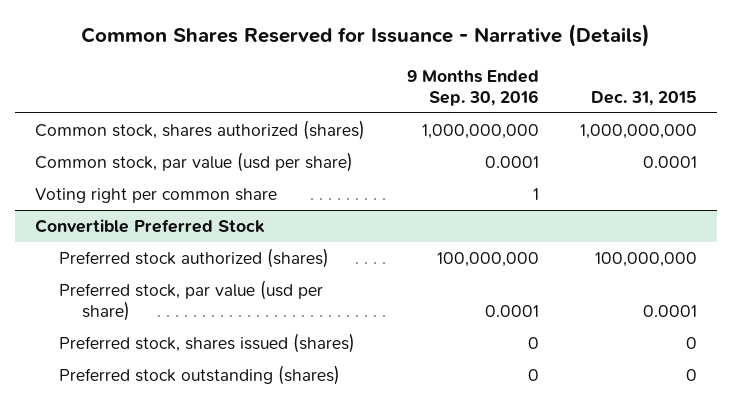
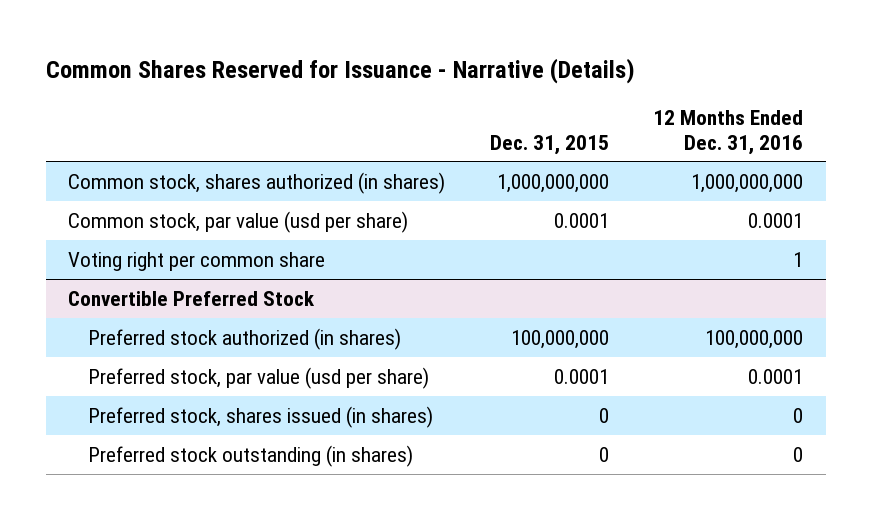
[406,69,539,106] 9 Months Ended Sep. 30, 2016 -> none
none -> [653,110,804,155] 12 Months Ended Dec. 31, 2016
[35,119,366,140] Common stock, shares authorized (shares) -> [68,171,446,194] Common stock, shares authorized (in shares)
[58,247,329,268] Preferred stock authorized (shares) -> [88,327,402,350] Preferred stock authorized (in shares)
[58,332,355,353] Preferred stock, shares issued (shares) -> [88,405,434,428] Preferred stock, shares issued (in shares)
[58,364,340,385] Preferred stock outstanding (shares) -> [88,444,414,467] Preferred stock outstanding (in shares)

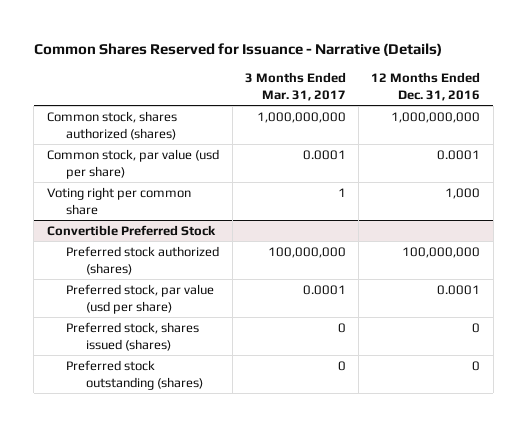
[489,134,609,155] Dec. 31, 2015 -> none
none -> [244,71,346,101] 3 Months Ended Mar. 31, 2017
[68,171,446,194] Common stock, shares authorized (in shares) -> [46,110,177,140] Common stock, shares authorized (shares)
[793,251,804,267] 1 -> [445,187,481,199] 1,000
[88,327,402,350] Preferred stock authorized (in shares) -> [66,245,220,275] Preferred stock authorized (shares)
[88,405,434,428] Preferred stock, shares issued (in shares) -> [66,321,200,351] Preferred stock, shares issued (shares)
[88,444,414,467] Preferred stock outstanding (in shares) -> [66,359,204,390] Preferred stock outstanding (shares)

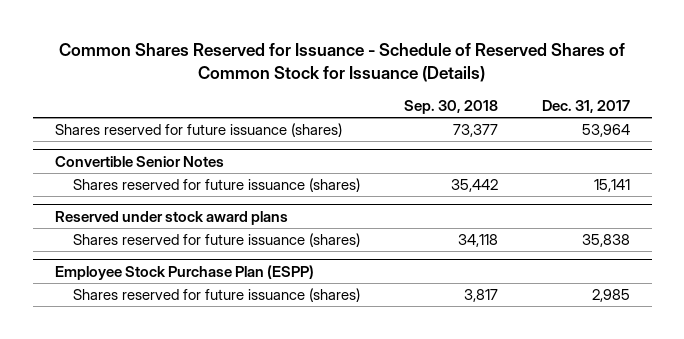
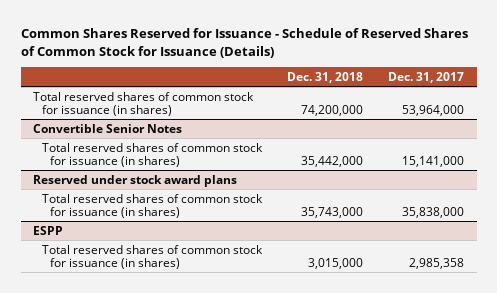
[404,100,499,115] Sep. 30, 2018 -> none
none -> [286,71,363,83] Dec. 31, 2018
[54,123,342,138] Shares reserved for future issuance (shares) -> [33,91,255,116] Total reserved shares of common stock for issuance (in shares)
[581,124,630,138] 53,964 -> [402,104,465,116] 53,964,000
[73,178,361,193] Shares reserved for future issuance (shares) -> [41,142,263,167] Total reserved shares of common stock for issuance (in shares)
[593,179,630,193] 15,141 -> [402,155,465,167] 15,141,000
[73,233,361,248] Shares reserved for future issuance (shares) -> [41,193,263,218] Total reserved shares of common stock for issuance (in shares)
[581,234,630,248] 35,838 -> [402,206,465,218] 35,838,000
[54,264,314,280] Employee Stock Purchase Plan (ESPP) -> [33,225,64,235] ESPP
[73,288,361,303] Shares reserved for future issuance (shares) -> [41,244,263,269] Total reserved shares of common stock for issuance (in shares)
[591,289,630,303] 2,985 -> [409,257,465,269] 2,985,358

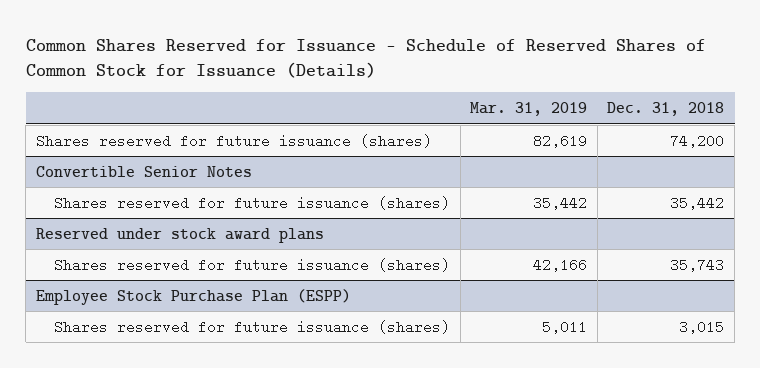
[388,71,465,83] Dec. 31, 2017 -> none
none -> [470,101,588,116] Mar. 31, 2019
[33,91,255,116] Total reserved shares of common stock for issuance (in shares) -> [35,133,432,148] Shares reserved for future issuance (shares)
[300,104,363,116] 74,200,000 -> [670,133,725,148] 74,200
[41,142,263,167] Total reserved shares of common stock for issuance (in shares) -> [54,195,451,210] Shares reserved for future issuance (shares)
[300,155,363,167] 35,442,000 -> [670,195,725,210] 35,442
[41,193,263,218] Total reserved shares of common stock for issuance (in shares) -> [54,257,451,272] Shares reserved for future issuance (shares)
[300,206,363,218] 35,743,000 -> [670,257,725,272] 35,743
[33,225,64,235] ESPP -> [35,288,351,305] Employee Stock Purchase Plan (ESPP)
[41,244,263,269] Total reserved shares of common stock for issuance (in shares) -> [54,319,451,334] Shares reserved for future issuance (shares)
[307,257,363,269] 3,015,000 -> [679,319,725,334] 3,015

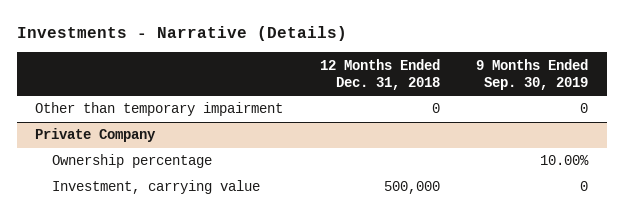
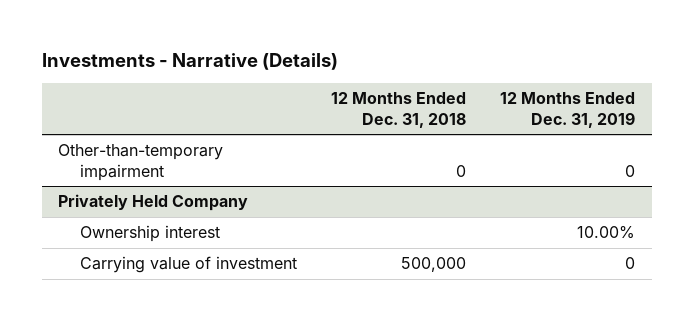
[476,58,589,90] 9 Months Ended Sep. 30, 2019 -> none
none -> [499,92,635,128] 12 Months Ended Dec. 31, 2019
[34,102,283,117] Other than temporary impairment -> [58,144,224,181] Other-than-temporary impairment
[34,128,156,143] Private Company -> [58,194,249,212] Privately Held Company
[51,154,212,169] Ownership percentage -> [80,225,221,243] Ownership interest
[51,180,260,195] Investment, carrying value -> [80,256,298,274] Carrying value of investment

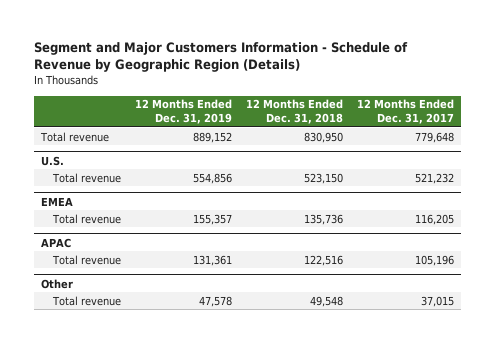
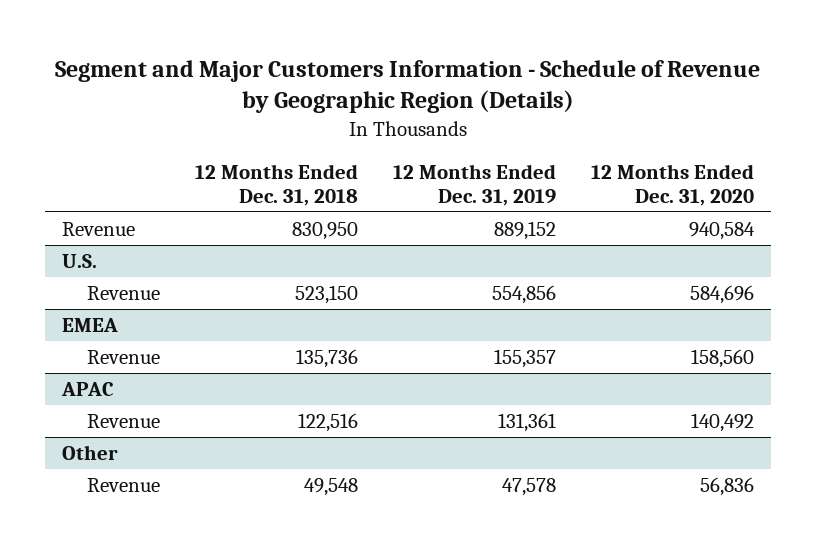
[356,99,454,125] 12 Months Ended Dec. 31, 2017 -> none
none -> [590,163,754,206] 12 Months Ended Dec. 31, 2020
[40,131,110,142] Total revenue -> [62,221,136,236] Revenue
[52,172,122,183] Total revenue -> [87,285,161,300] Revenue
[52,213,122,224] Total revenue -> [87,349,161,364] Revenue
[52,254,122,265] Total revenue -> [87,413,161,428] Revenue
[52,295,122,306] Total revenue -> [87,477,161,492] Revenue

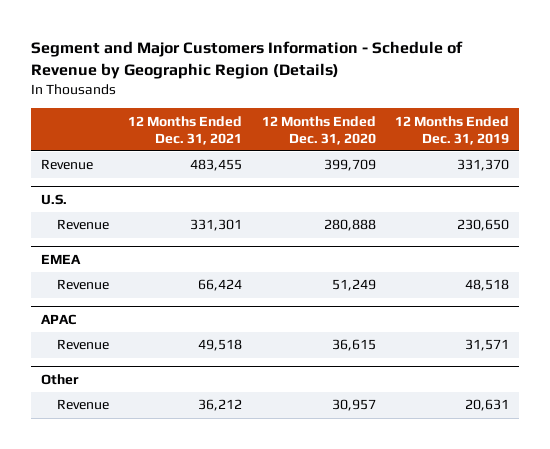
[195,163,359,206] 12 Months Ended Dec. 31, 2018 -> none
none -> [128,115,243,145] 12 Months Ended Dec. 31, 2021
[494,220,557,240] 889,152 -> [456,159,509,172] 331,370
[688,221,755,240] 940,584 -> [323,159,376,172] 399,709
[492,284,557,304] 554,856 -> [456,219,509,232] 230,650
[689,284,754,304] 584,696 -> [323,219,376,232] 280,888
[494,348,557,368] 155,357 -> [464,279,509,292] 48,518
[690,348,754,368] 158,560 -> [331,279,376,292] 51,249
[498,412,557,432] 131,361 -> [464,339,509,352] 31,571
[690,412,754,432] 140,492 -> [331,339,376,352] 36,615
[502,477,557,496] 47,578 -> [464,399,509,412] 20,631
[699,476,754,496] 56,836 -> [331,399,376,412] 30,957

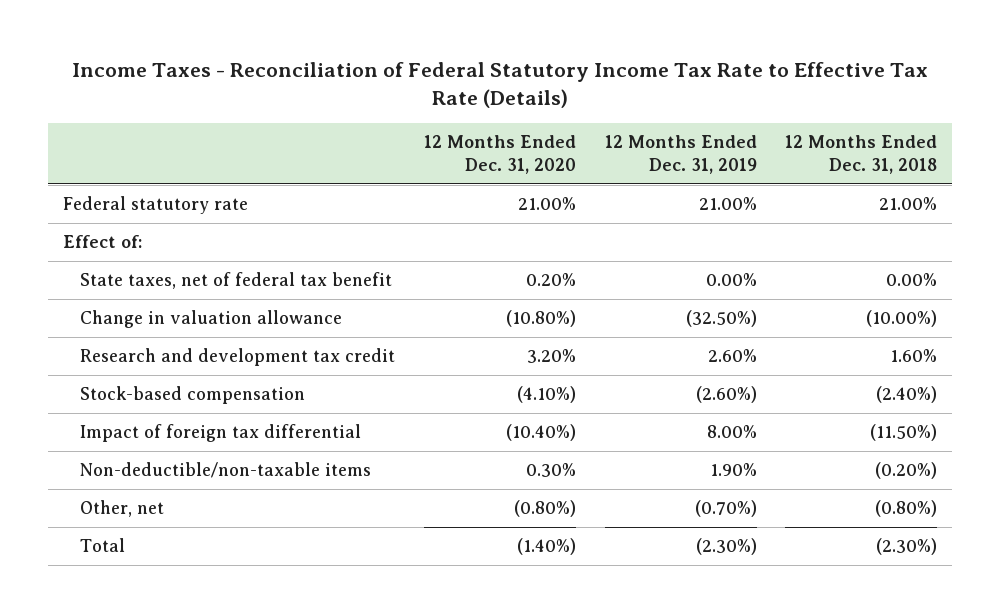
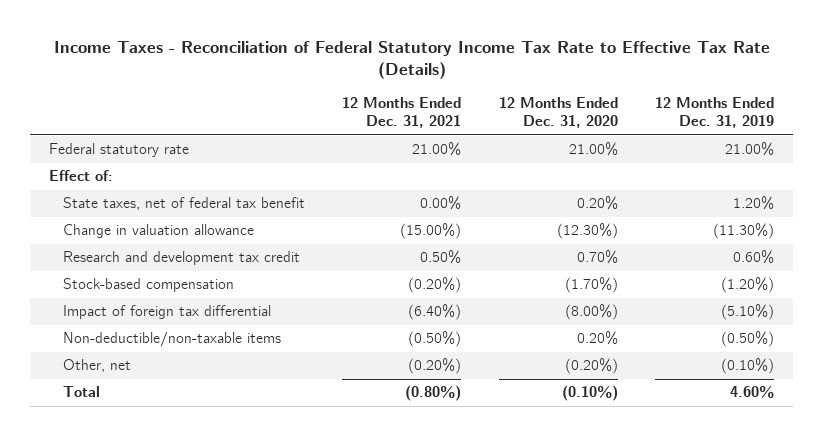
[785,135,938,175] 12 Months Ended Dec. 31, 2018 -> none
none -> [342,96,462,129] 12 Months Ended Dec. 31, 2021
[705,273,757,287] 0.00% -> [733,196,775,211] 1.20%
[505,310,576,328] (10.80%) -> [556,223,618,240] (12.30%)
[685,310,757,328] (32.50%) -> [713,223,775,240] (11.30%)
[526,349,576,364] 3.20% -> [576,250,618,265] 0.70%
[707,349,757,363] 2.60% -> [733,250,775,265] 0.60%
[516,386,576,404] (4.10%) -> [564,277,618,294] (1.70%)
[695,386,757,404] (2.60%) -> [721,277,775,294] (1.20%)
[505,424,576,442] (10.40%) -> [564,304,618,321] (8.00%)
[706,425,757,439] 8.00% -> [721,304,775,321] (5.10%)
[525,463,576,478] 0.30% -> [576,331,618,346] 0.20%
[709,463,757,477] 1.90% -> [721,331,775,348] (0.50%)
[513,500,576,518] (0.80%) -> [564,358,618,375] (0.20%)
[694,500,757,518] (0.70%) -> [721,358,775,375] (0.10%)
[516,538,576,556] (1.40%) -> [561,385,618,402] (0.10%)
[695,538,757,556] (2.30%) -> [730,386,775,399] 4.60%

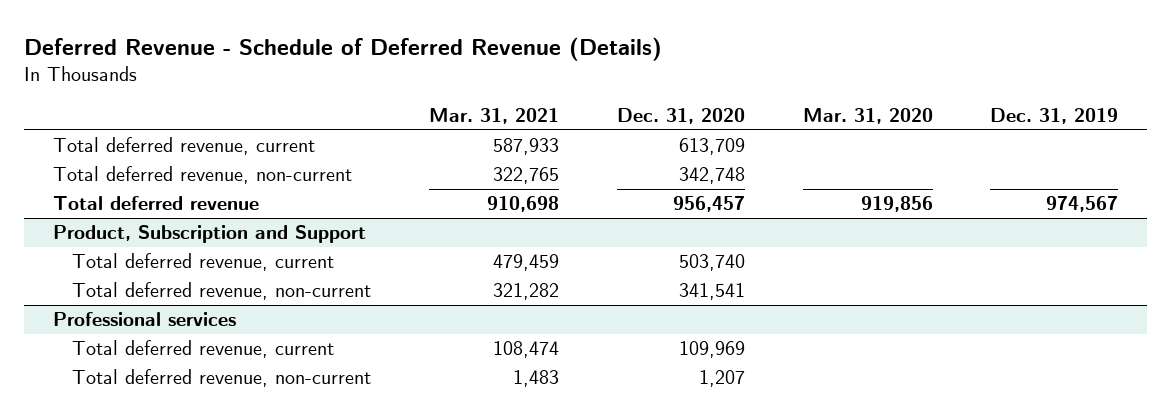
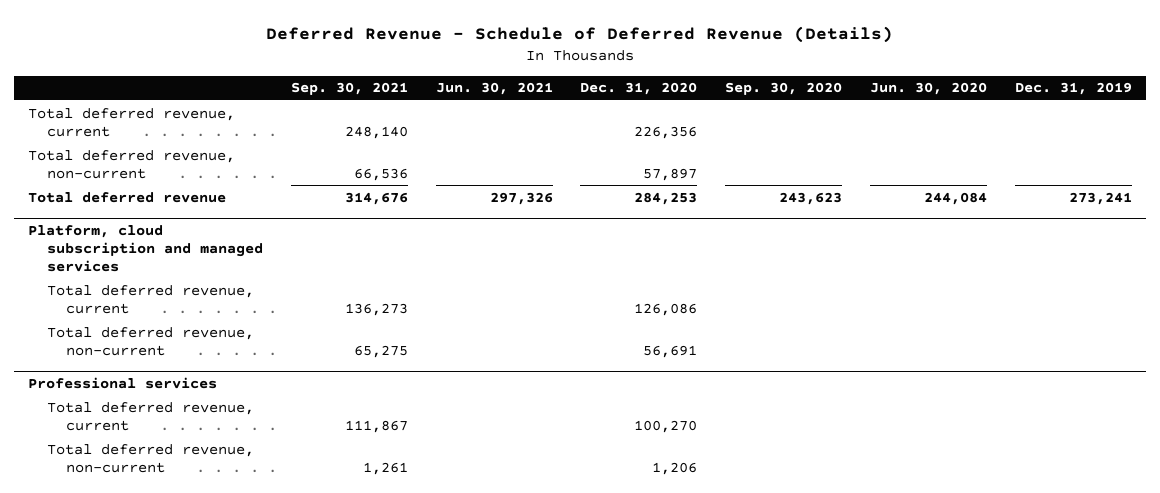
[428,108,559,125] Mar. 31, 2021 -> none
[802,108,933,125] Mar. 31, 2020 -> none
none -> [290,82,408,96] Sep. 30, 2021
none -> [435,82,553,96] Jun. 30, 2021
none -> [725,82,843,96] Sep. 30, 2020
none -> [870,82,988,96] Jun. 30, 2020
[52,225,366,244] Product, Subscription and Support -> none
[678,138,745,156] 613,709 -> [634,125,698,139] 226,356
[678,167,745,185] 342,748 -> [643,167,698,181] 57,897
[672,196,745,213] 956,457 -> [634,191,698,205] 284,253
[1046,196,1119,213] 974,567 -> [1068,191,1132,205] 273,241
none -> [28,224,263,272] Platform, cloud subscription and managed services
[678,254,745,272] 503,740 -> [634,302,698,316] 126,086
[678,283,745,301] 341,541 -> [643,344,698,358] 56,691
[678,341,745,359] 109,969 -> [634,419,698,433] 100,270
[698,370,745,388] 1,207 -> [652,461,698,475] 1,206

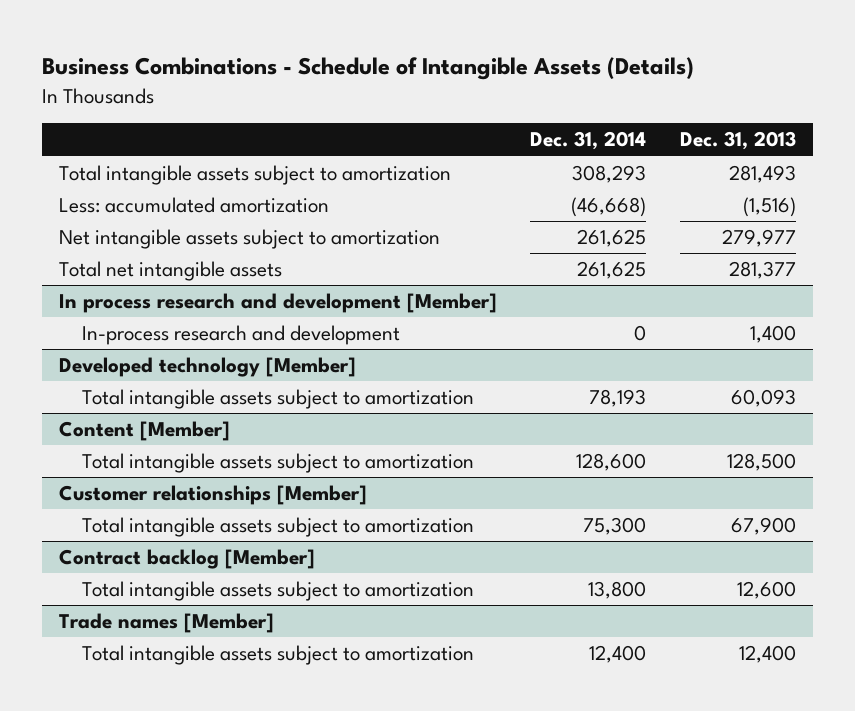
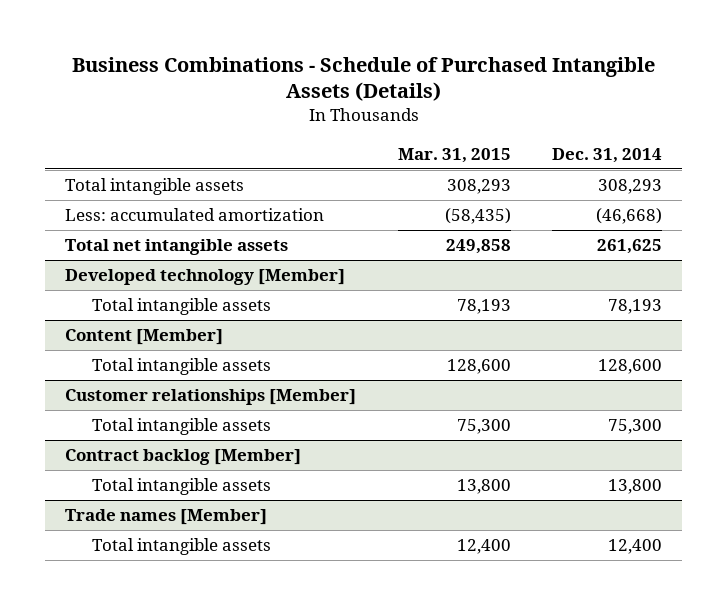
[41,57,694,81] Business Combinations - Schedule of Intangible Assets (Details) -> [71,56,655,102] Business Combinations - Schedule of Purchased Intangible Assets (Details)
[680,131,797,151] Dec. 31, 2013 -> none
none -> [397,147,511,163] Mar. 31, 2015
[58,165,451,186] Total intangible assets subject to amortization -> [65,178,245,196] Total intangible assets
[58,229,440,250] Net intangible assets subject to amortization -> none
[58,293,497,314] In process research and development [Member] -> none
[81,325,400,346] In-process research and development -> none
[81,389,474,410] Total intangible assets subject to amortization -> [92,298,272,316] Total intangible assets
[81,453,474,474] Total intangible assets subject to amortization -> [92,358,272,376] Total intangible assets
[81,517,474,538] Total intangible assets subject to amortization -> [92,418,272,436] Total intangible assets
[81,581,474,602] Total intangible assets subject to amortization -> [92,478,272,496] Total intangible assets
[81,645,474,666] Total intangible assets subject to amortization -> [92,538,272,556] Total intangible assets

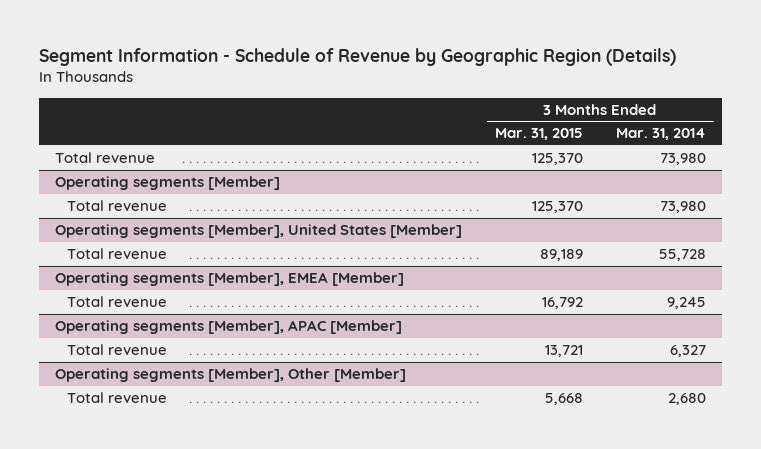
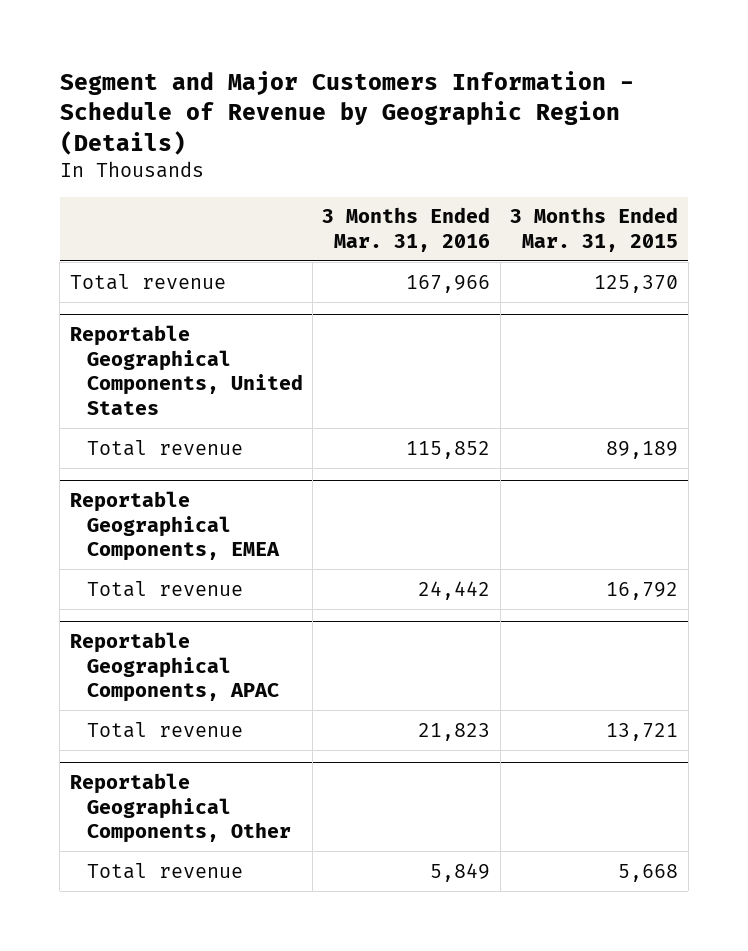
[38,48,676,67] Segment Information - Schedule of Revenue by Geographic Region (Details) -> [59,71,634,155] Segment and Major Customers Information - Schedule of Revenue by Geographic Region (Details)
[615,128,706,141] Mar. 31, 2014 -> none
none -> [322,207,491,252] 3 Months Ended Mar. 31, 2016
[55,176,281,191] Operating segments [Member] -> none
[67,200,168,212] Total revenue -> none
[55,224,463,239] Operating segments [Member], United States [Member] -> none
none -> [69,324,303,415] Reportable Geographical Components, United States
[55,272,405,287] Operating segments [Member], EMEA [Member] -> none
none -> [69,490,280,562] Reportable Geographical Components, EMEA
[55,320,403,335] Operating segments [Member], APAC [Member] -> none
none -> [69,631,279,703] Reportable Geographical Components, APAC
[55,368,407,383] Operating segments [Member], Other [Member] -> none
none -> [69,772,291,844] Reportable Geographical Components, Other

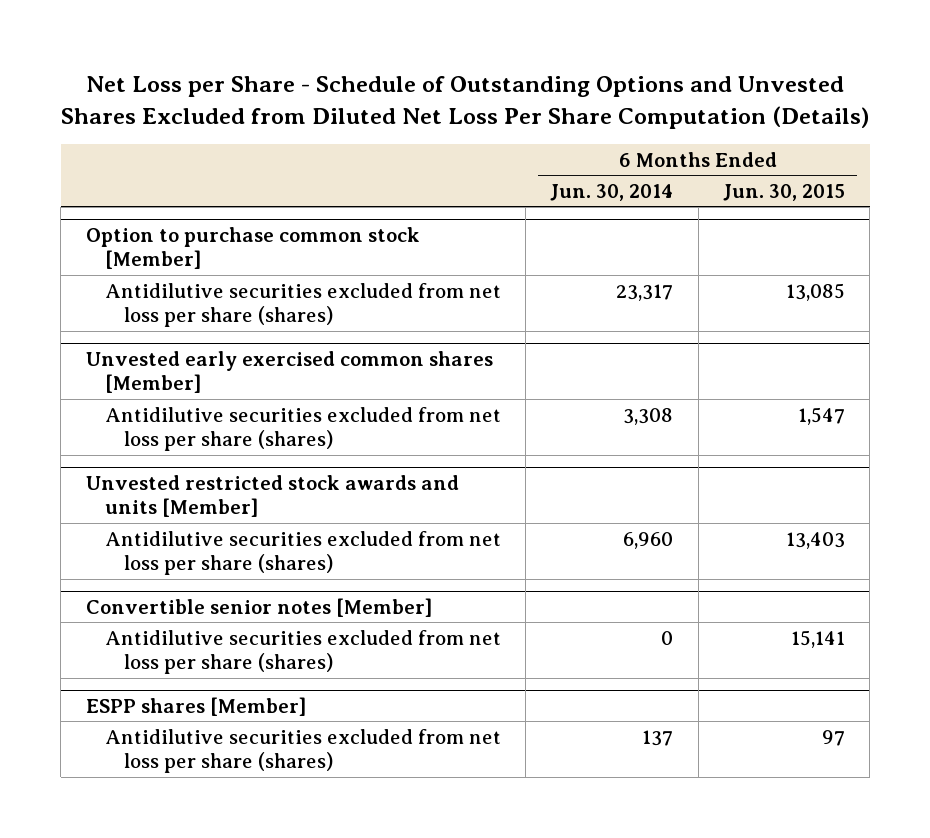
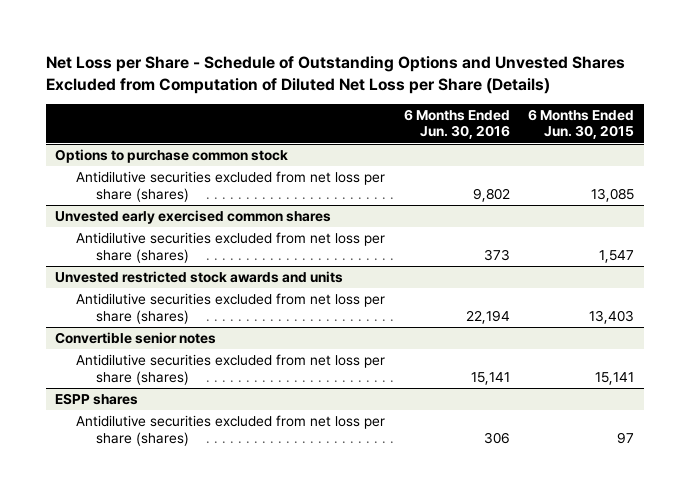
[61,76,870,129] Net Loss per Share - Schedule of Outstanding Options and Unvested Shares Excluded from Diluted Net Loss Per Share Computation (Details) -> [46,55,626,94] Net Loss per Share - Schedule of Outstanding Options and Unvested Shares Excluded from Computation of Diluted Net Loss per Share (Details)
[550,183,674,201] Jun. 30, 2014 -> none
none -> [403,108,510,140] 6 Months Ended Jun. 30, 2016
[85,226,420,270] Option to purchase common stock [Member] -> [55,149,289,164] Options to purchase common stock
[85,350,493,394] Unvested early exercised common shares [Member] -> [55,210,332,225] Unvested early exercised common shares
[85,474,459,518] Unvested restricted stock awards and units [Member] -> [55,271,344,284] Unvested restricted stock awards and units
[85,597,432,617] Convertible senior notes [Member] -> [55,332,217,345] Convertible senior notes
[85,696,306,716] ESPP shares [Member] -> [55,393,139,406] ESPP shares

